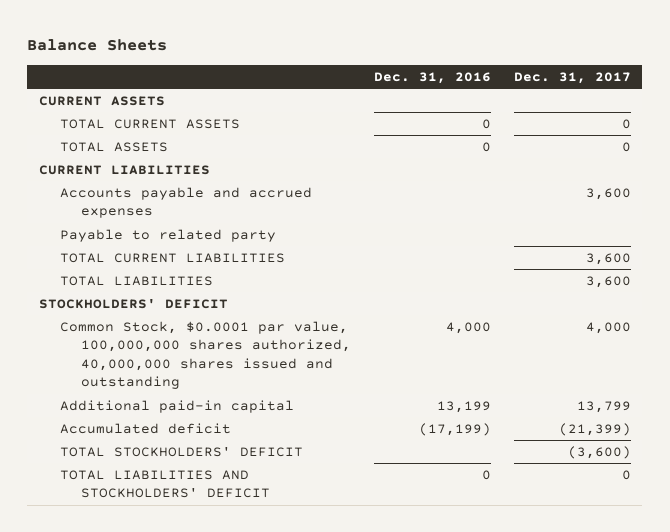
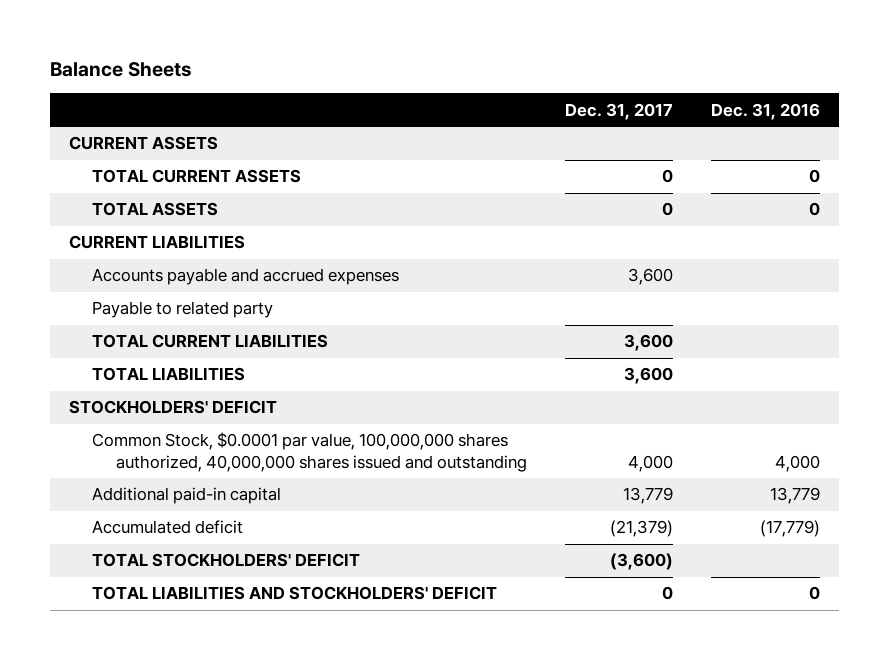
[436,400,491,413] 13,199 -> [770,487,821,505] 13,779
[576,400,631,413] 13,799 -> [623,487,674,505] 13,779
[418,422,491,436] (17,199) -> [760,520,821,538] (17,779)
[558,422,631,436] (21,399) -> [610,520,674,538] (21,379)

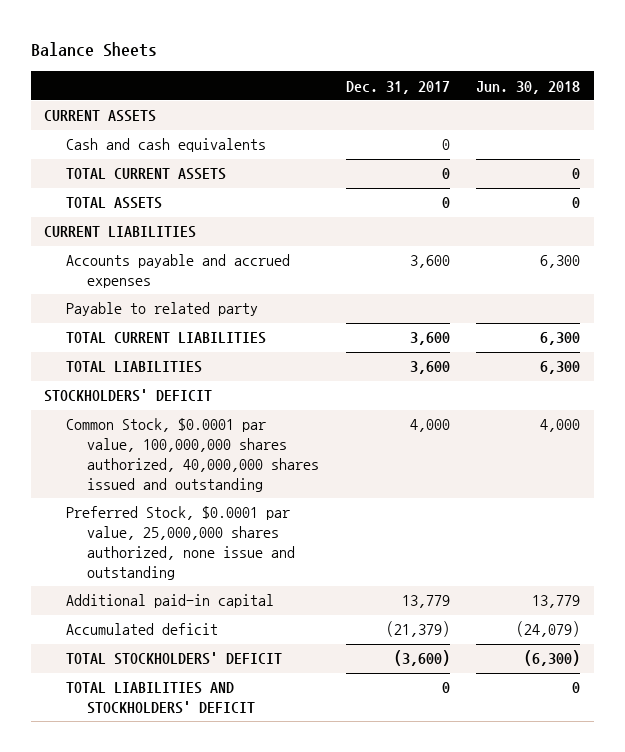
[711,102,821,120] Dec. 31, 2016 -> none
none -> [476,80,581,94] Jun. 30, 2018
none -> [65,138,266,153] Cash and cash equivalents
none -> [65,506,295,580] Preferred Stock, $0.0001 par value, 25,000,000 shares authorized, none issue and outstanding

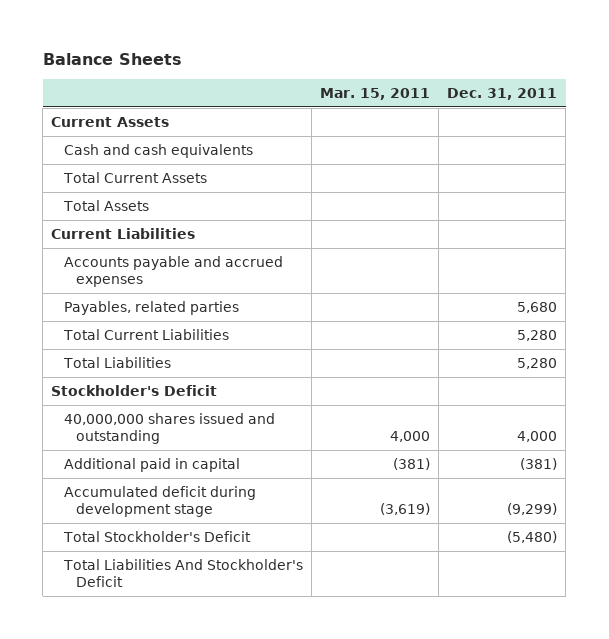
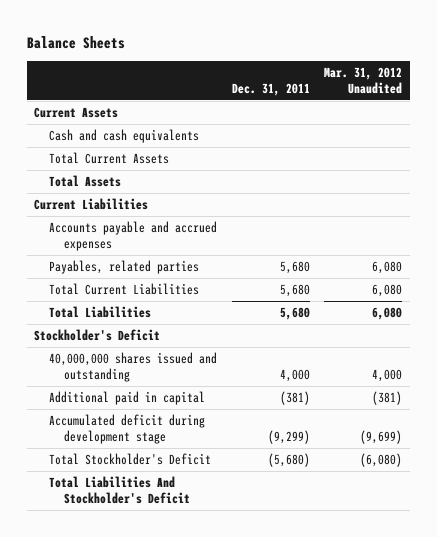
[320,87,431,100] Mar. 15, 2011 -> none
none -> [324,66,403,94] Mar. 31, 2012 Unaudited
[517,330,558,342] 5,280 -> [279,284,310,298] 5,680
[517,358,558,370] 5,280 -> [279,307,310,321] 5,680
[507,531,558,544] (5,480) -> [267,453,310,468] (5,680)

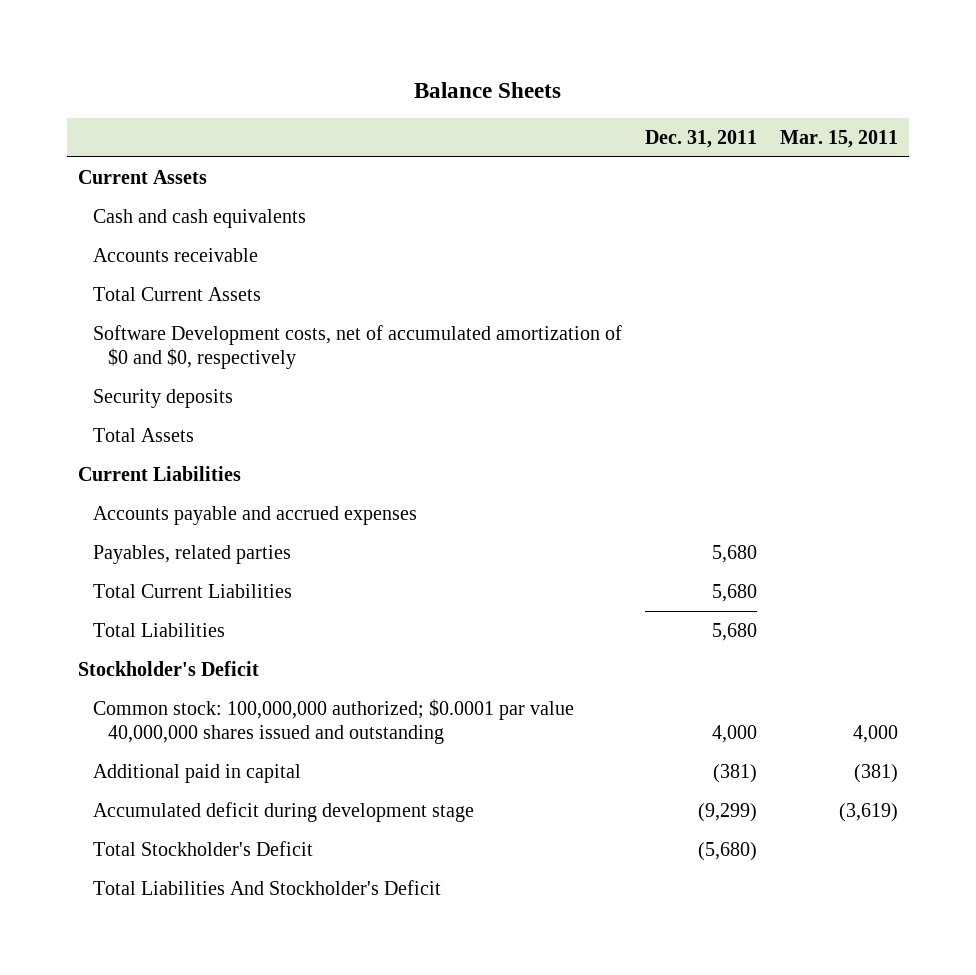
[324,66,403,94] Mar. 31, 2012 Unaudited -> none
none -> [779,129,898,148] Mar. 15, 2011
none -> [93,248,259,263] Accounts receivable
none -> [93,325,623,370] Software Development costs, net of accumulated amortization of $0 and $0, respectively
none -> [93,389,234,409] Security deposits
[49,352,218,383] 40,000,000 shares issued and outstanding -> none
none -> [93,699,575,745] Common stock: 100,000,000 authorized; $0.0001 par value 40,000,000 shares issued and outstanding

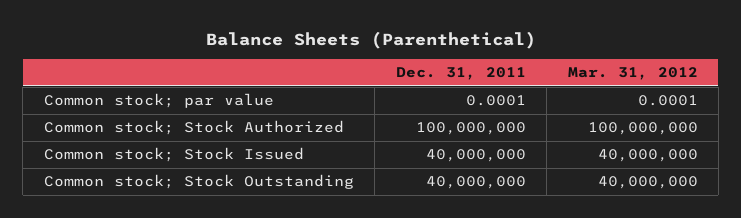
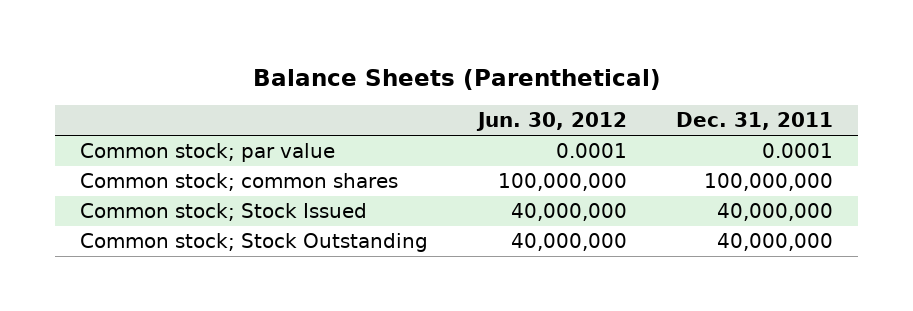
[567,67,698,81] Mar. 31, 2012 -> none
none -> [475,112,627,132] Jun. 30, 2012
[43,120,344,136] Common stock; Stock Authorized -> [80,173,399,192] Common stock; common shares

